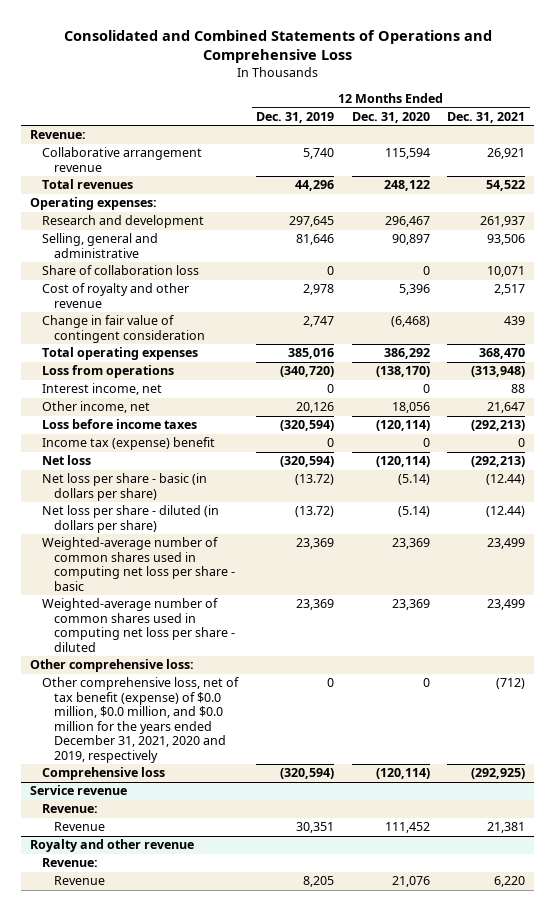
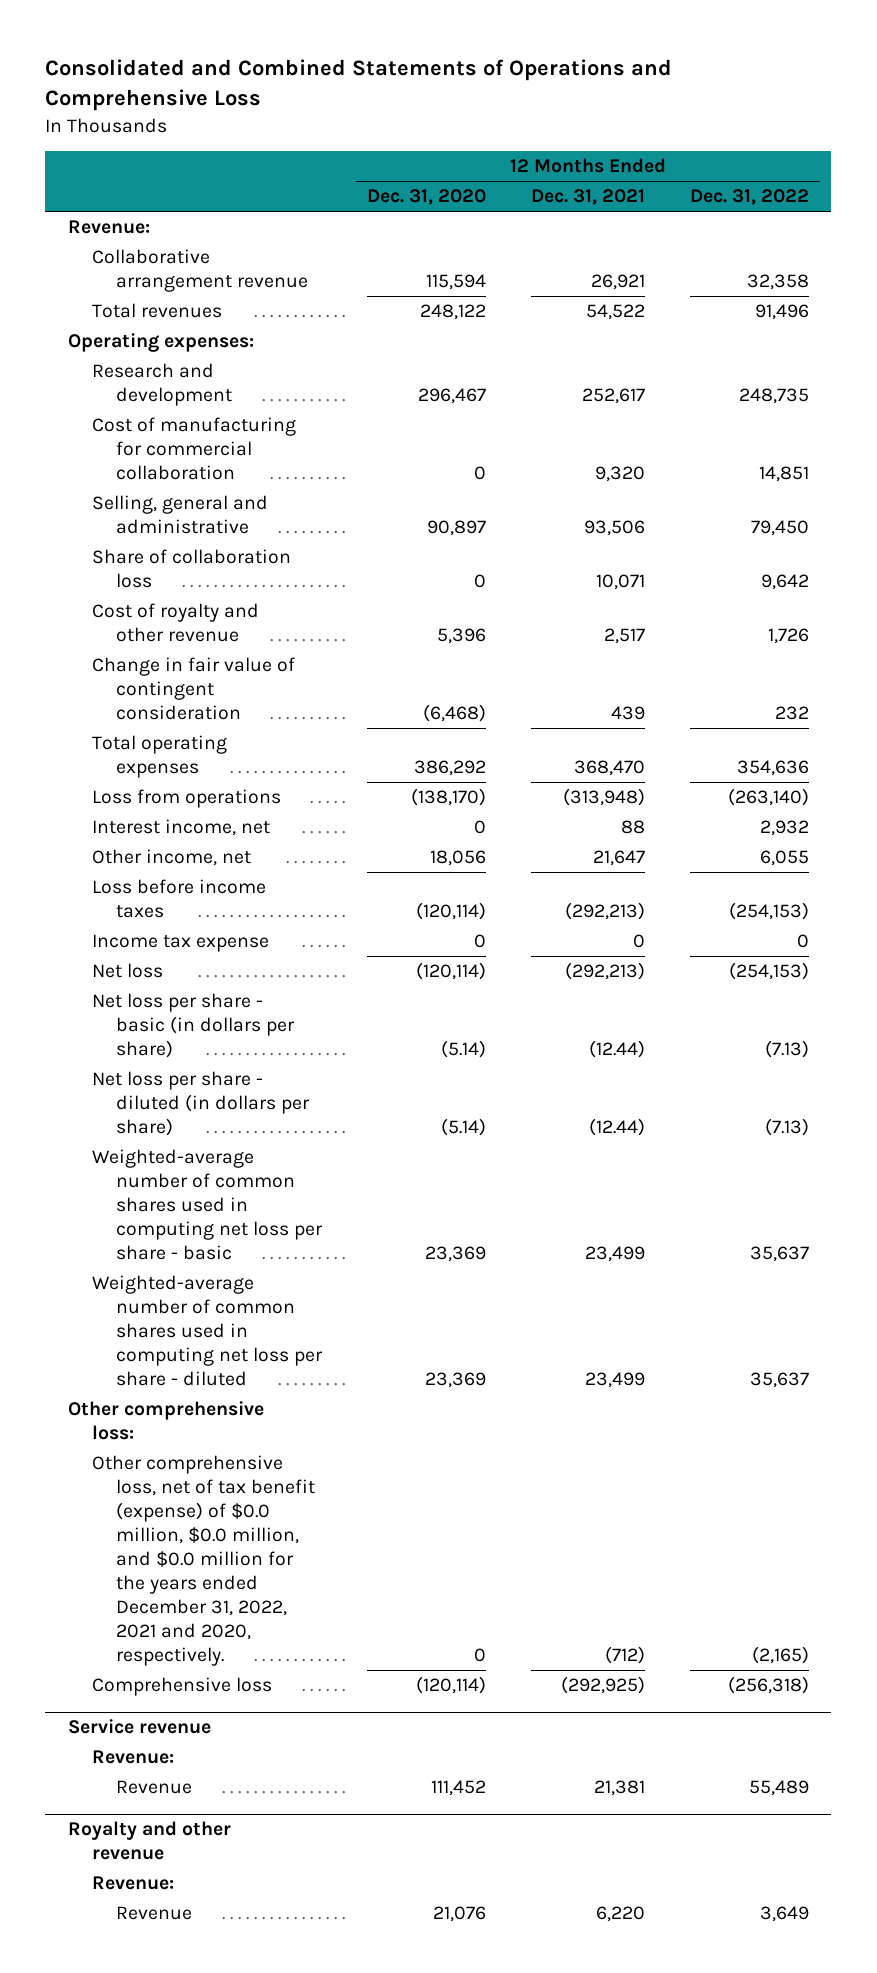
[256,111,335,123] Dec. 31, 2019 -> none
none -> [689,189,809,206] Dec. 31, 2022
[480,216,526,228] 261,937 -> [581,388,645,405] 252,617
none -> [92,417,297,481] Cost of manufacturing for commercial collaboration
[42,437,216,451] Income tax (expense) benefit -> [92,934,270,953] Income tax expense
[42,677,240,764] Other comprehensive loss, net of tax benefit (expense) of $0.0 million, $0.0 million, and $0.0 million for the years ended December 31, 2021, 2020 and 2019, respectively -> [92,1455,316,1667] Other comprehensive loss, net of tax benefit (expense) of $0.0 million, $0.0 million, and $0.0 million for the years ended December 31, 2022, 2021 and 2020, respectively.

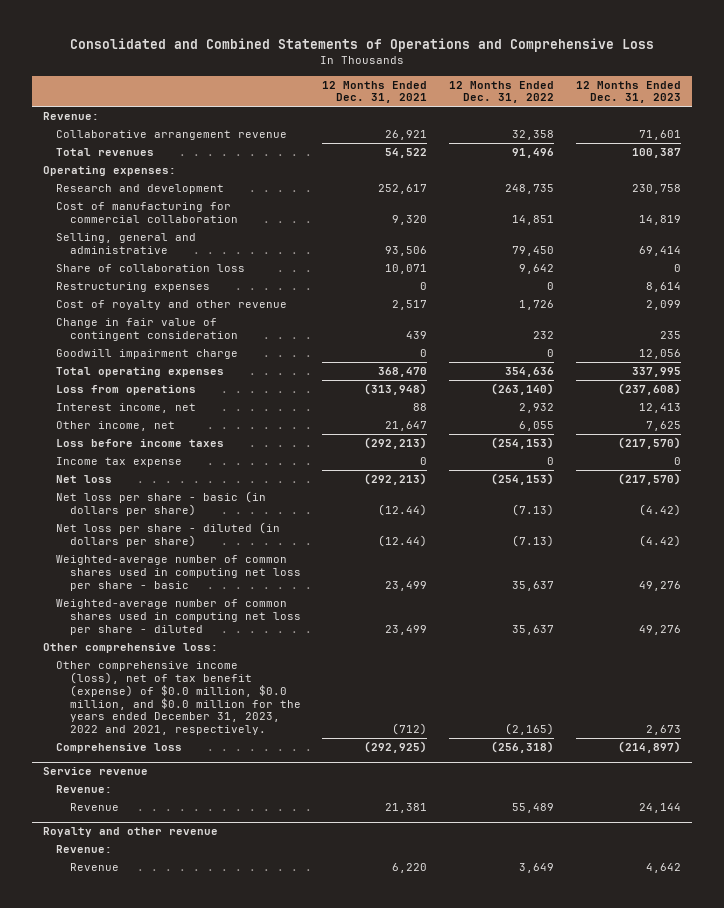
[367,189,487,206] Dec. 31, 2020 -> none
none -> [576,80,682,104] 12 Months Ended Dec. 31, 2023
none -> [56,282,211,293] Restructuring expenses
none -> [56,349,239,360] Goodwill impairment charge
[92,1455,316,1667] Other comprehensive loss, net of tax benefit (expense) of $0.0 million, $0.0 million, and $0.0 million for the years ended December 31, 2022, 2021 and 2020, respectively. -> [56,661,301,736] Other comprehensive income (loss), net of tax benefit (expense) of $0.0 million, $0.0 million, and $0.0 million for the years ended December 31, 2023, 2022 and 2021, respectively.

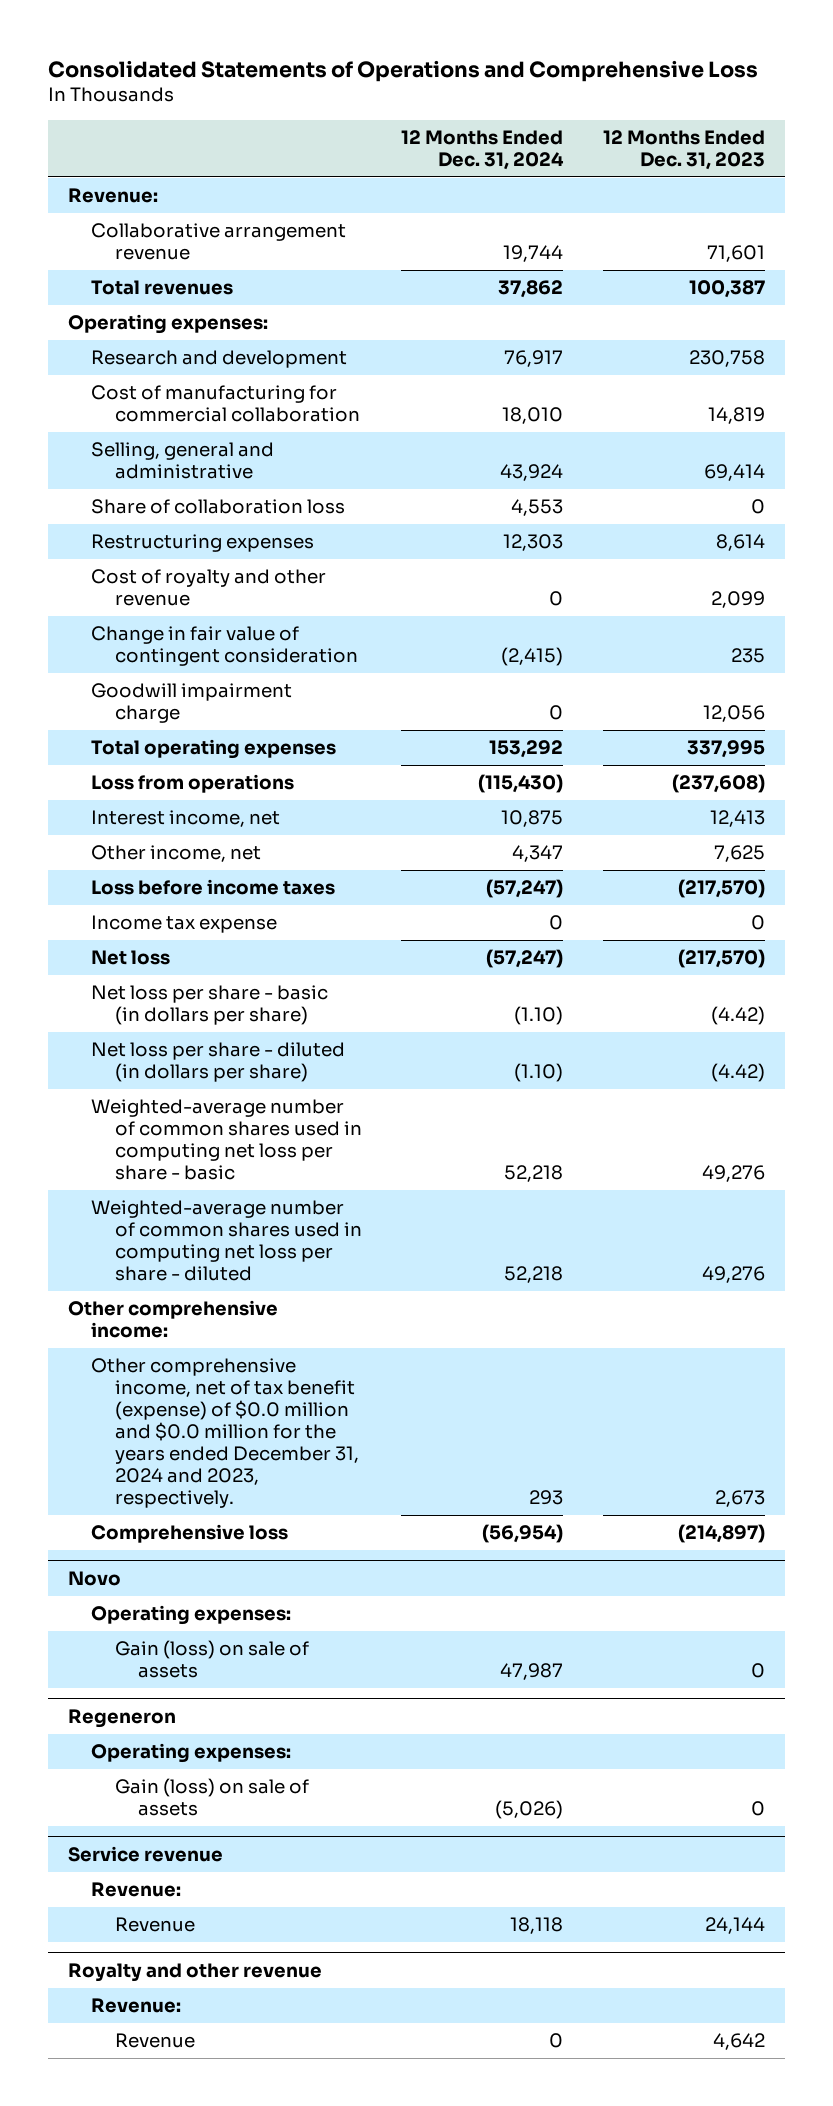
[70,38,655,53] Consolidated and Combined Statements of Operations and Comprehensive Loss -> [48,59,759,82] Consolidated Statements of Operations and Comprehensive Loss
[322,80,428,104] 12 Months Ended Dec. 31, 2021 -> none
[449,80,555,104] 12 Months Ended Dec. 31, 2022 -> none
none -> [401,129,565,170] 12 Months Ended Dec. 31, 2024
[43,643,219,654] Other comprehensive loss: -> [68,1300,279,1339] Other comprehensive income:
[56,661,301,736] Other comprehensive income (loss), net of tax benefit (expense) of $0.0 million, $0.0 million, and $0.0 million for the years ended December 31, 2023, 2022 and 2021, respectively. -> [91,1358,359,1508] Other comprehensive income, net of tax benefit (expense) of $0.0 million and $0.0 million for the years ended December 31, 2024 and 2023, respectively.
none -> [68,1571,122,1587] Novo
none -> [91,1605,292,1626] Operating expenses:
none -> [114,1640,309,1679] Gain (loss) on sale of assets
none -> [68,1709,177,1729] Regeneron
none -> [91,1743,292,1764] Operating expenses:
none -> [114,1778,309,1817] Gain (loss) on sale of assets

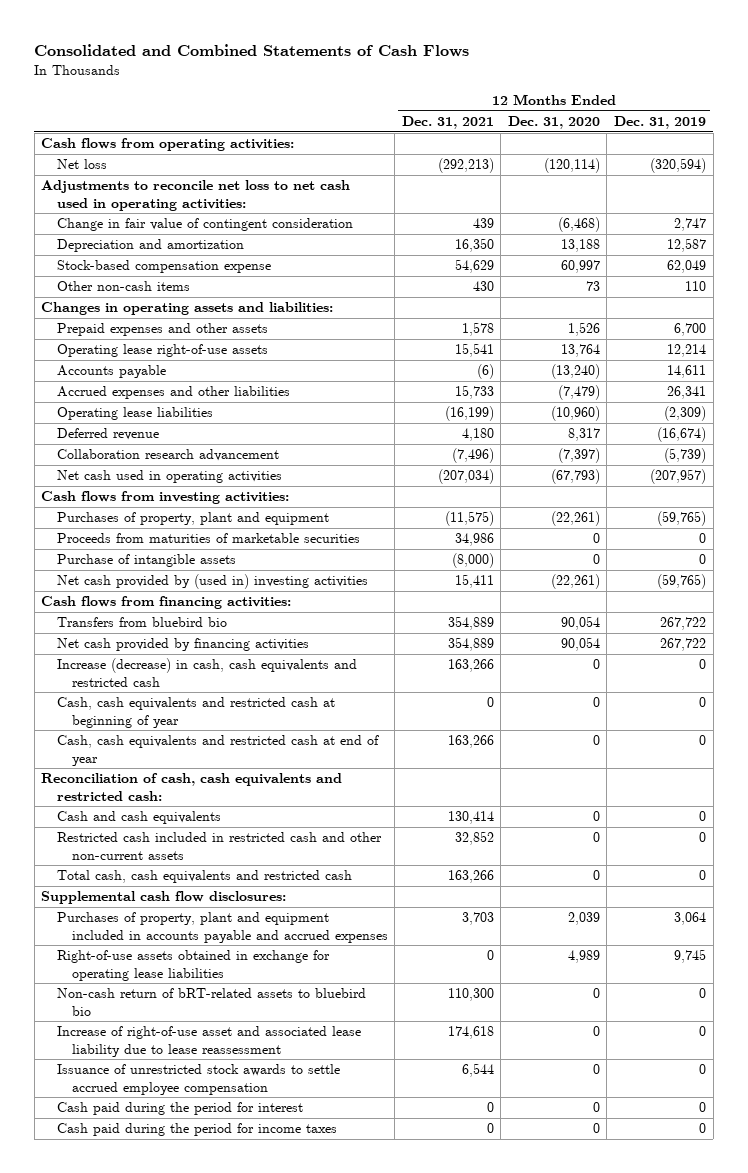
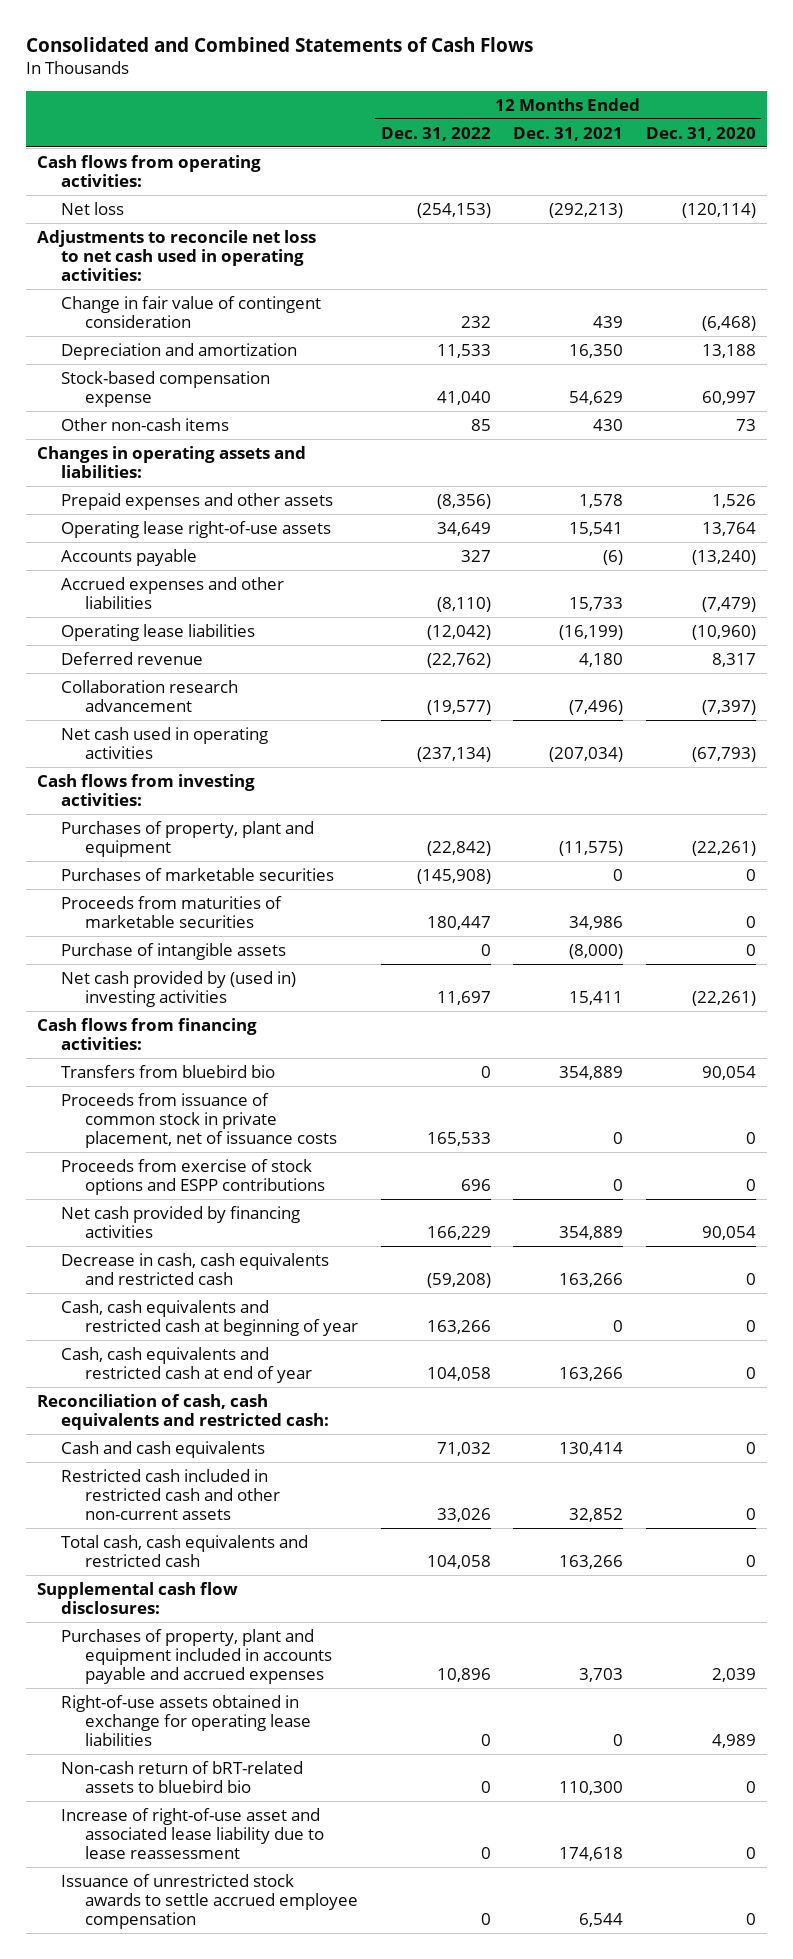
[614,115,707,129] Dec. 31, 2019 -> none
none -> [380,126,491,141] Dec. 31, 2022
none -> [61,867,335,881] Purchases of marketable securities
none -> [61,1092,337,1149] Proceeds from issuance of common stock in private placement, net of issuance costs
none -> [61,1158,325,1196] Proceeds from exercise of stock options and ESPP contributions
[56,658,357,687] Increase (decrease) in cash, cash equivalents and restricted cash -> [61,1252,330,1286] Decrease in cash, cash equivalents and restricted cash
[56,1102,303,1116] Cash paid during the period for interest -> none
[56,1123,337,1137] Cash paid during the period for income taxes -> none

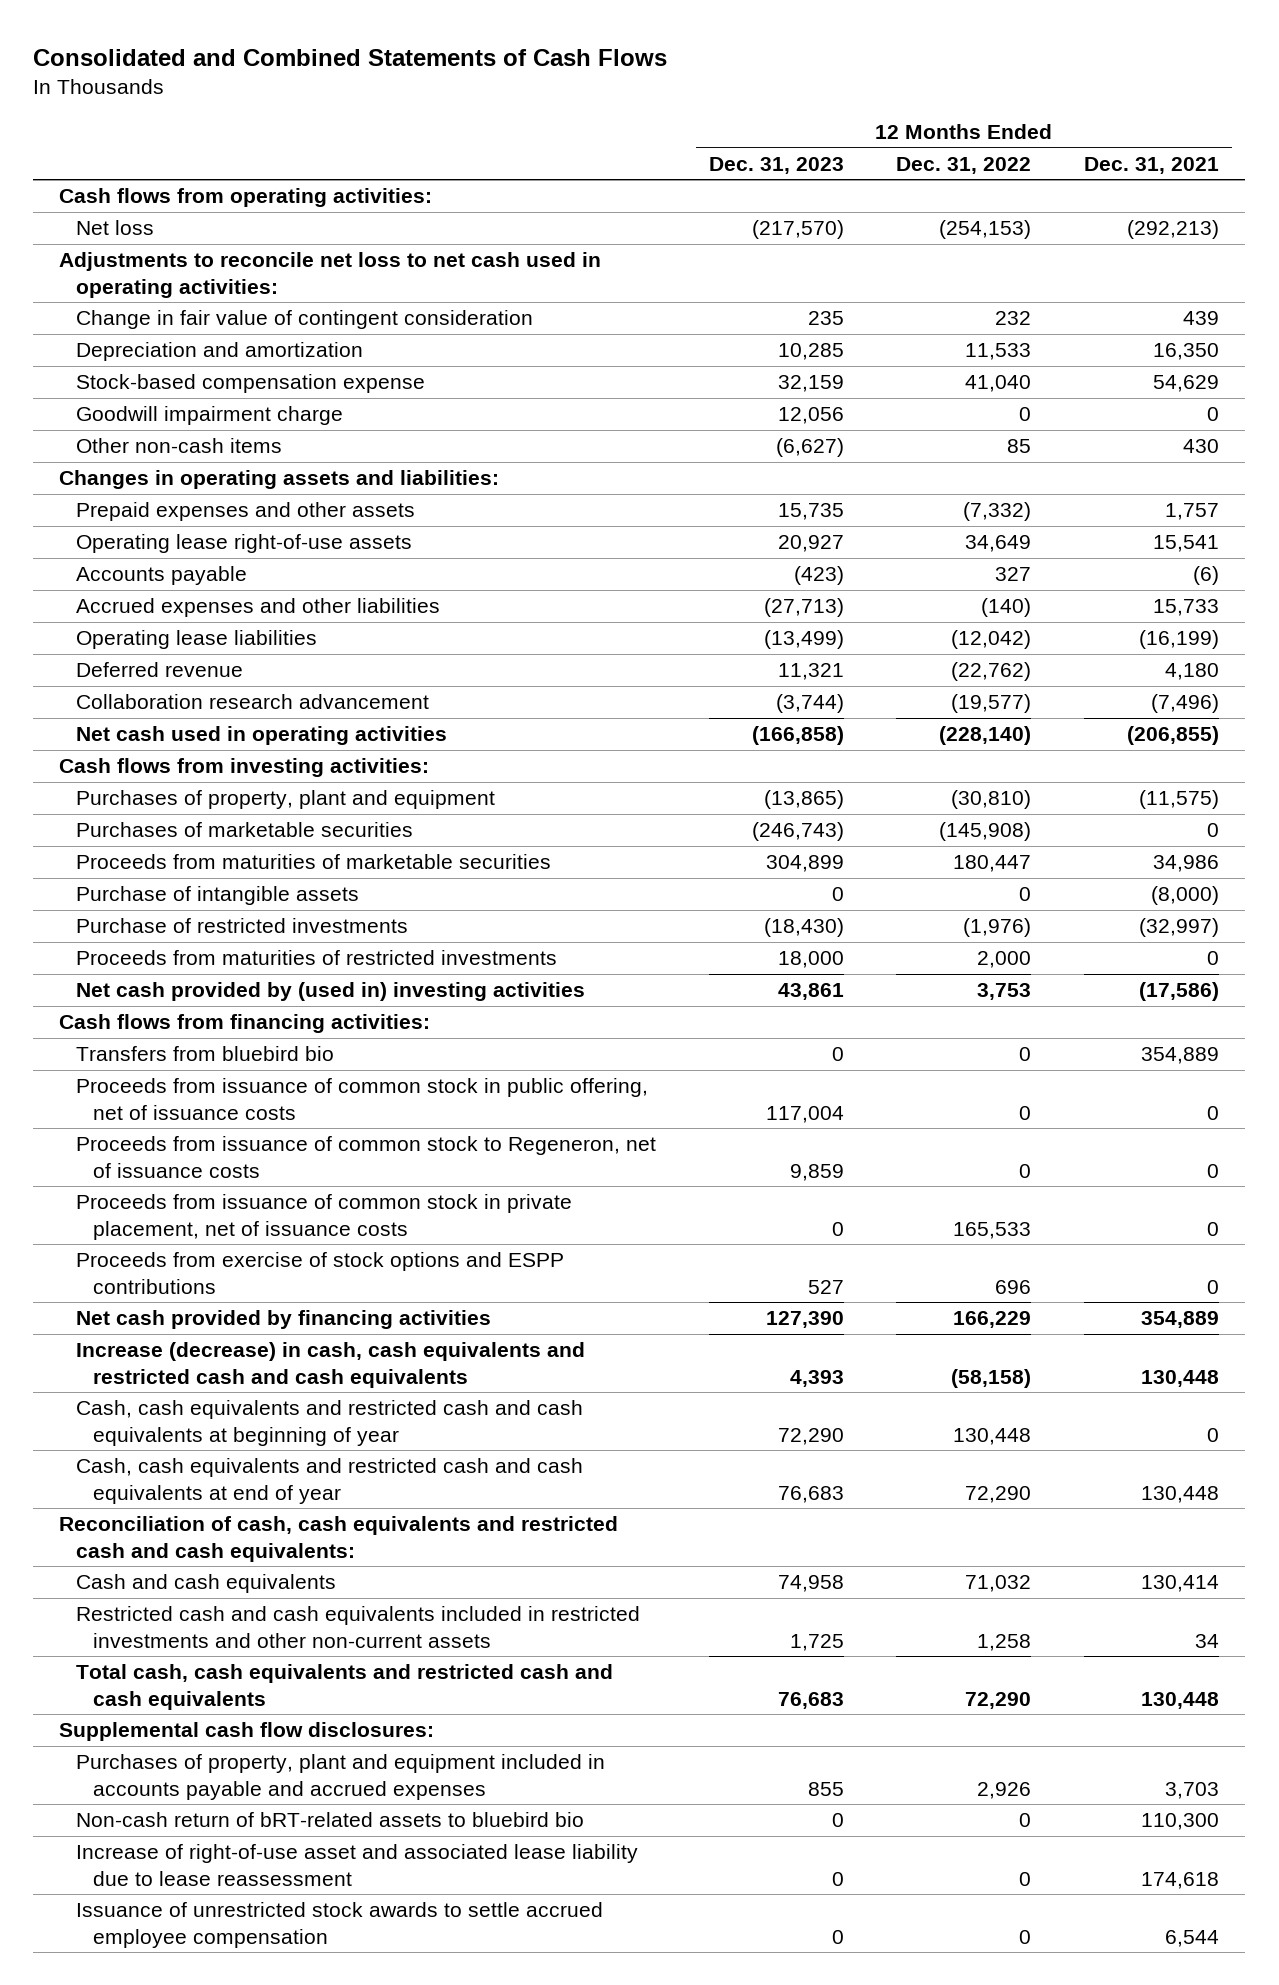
[645,126,756,141] Dec. 31, 2020 -> none
none -> [708,156,844,174] Dec. 31, 2023
none -> [76,406,344,426] Goodwill impairment charge
[436,493,491,509] (8,356) -> [963,502,1032,522] (7,332)
[579,493,624,508] 1,578 -> [1165,503,1220,521] 1,757
[436,597,491,613] (8,110) -> [981,598,1032,618] (140)
[416,747,491,763] (237,134) -> [939,726,1032,746] (228,140)
[549,747,624,763] (207,034) -> [1127,726,1220,746] (206,855)
[426,841,491,857] (22,842) -> [951,790,1032,810] (30,810)
none -> [76,918,409,934] Purchase of restricted investments
none -> [76,950,558,966] Proceeds from maturities of restricted investments
[436,991,491,1006] 11,697 -> [977,983,1032,1001] 3,753
[569,991,624,1006] 15,411 -> [1139,982,1220,1002] (17,586)
none -> [76,1078,649,1120] Proceeds from issuance of common stock in public offering, net of issuance costs
none -> [76,1136,657,1178] Proceeds from issuance of common stock to Regeneron, net of issuance costs
[61,1252,330,1286] Decrease in cash, cash equivalents and restricted cash -> [76,1342,586,1388] Increase (decrease) in cash, cash equivalents and restricted cash and cash equivalents
[426,1273,491,1289] (59,208) -> [951,1368,1032,1388] (58,158)
[559,1273,624,1288] 163,266 -> [1141,1369,1220,1387] 130,448
[61,1299,358,1337] Cash, cash equivalents and restricted cash at beginning of year -> [76,1400,584,1446] Cash, cash equivalents and restricted cash and cash equivalents at beginning of year
[426,1320,491,1335] 163,266 -> [953,1427,1032,1445] 130,448
[61,1346,312,1384] Cash, cash equivalents and restricted cash at end of year -> [76,1458,584,1504] Cash, cash equivalents and restricted cash and cash equivalents at end of year
[426,1367,491,1382] 104,058 -> [965,1485,1032,1503] 72,290
[559,1367,624,1382] 163,266 -> [1141,1485,1220,1503] 130,448
[37,1393,330,1431] Reconciliation of cash, cash equivalents and restricted cash: -> [59,1516,619,1562] Reconciliation of cash, cash equivalents and restricted cash and cash equivalents:
[61,1468,280,1521] Restricted cash included in restricted cash and other non-current assets -> [76,1606,641,1648] Restricted cash and cash equivalents included in restricted investments and other non-current assets
[436,1508,491,1523] 33,026 -> [977,1633,1032,1651] 1,258
[569,1508,624,1523] 32,852 -> [1195,1633,1220,1648] 34
[61,1534,309,1568] Total cash, cash equivalents and restricted cash -> [76,1664,614,1710] Total cash, cash equivalents and restricted cash and cash equivalents
[426,1555,491,1570] 104,058 -> [965,1691,1032,1709] 72,290
[559,1555,624,1570] 163,266 -> [1141,1691,1220,1709] 130,448
[61,1694,311,1747] Right-of-use assets obtained in exchange for operating lease liabilities -> none
[436,1668,491,1683] 10,896 -> [977,1781,1032,1799] 2,926

